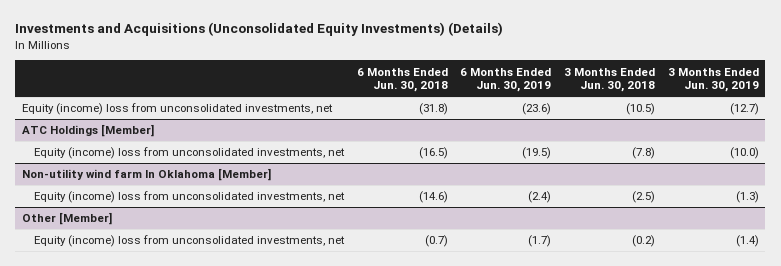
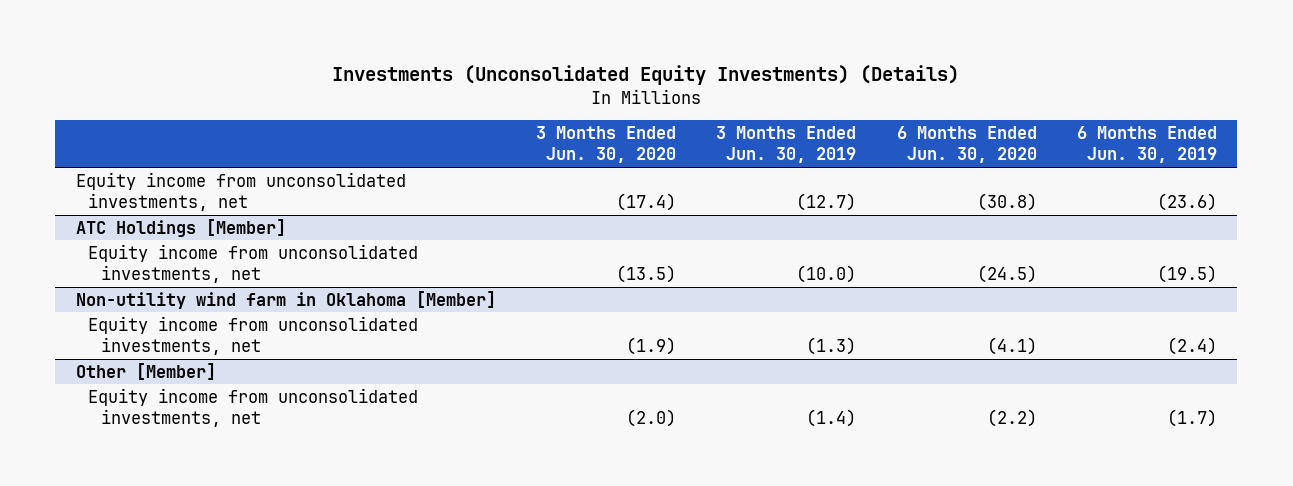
[15,22,504,37] Investments and Acquisitions (Unconsolidated Equity Investments) (Details) -> [332,65,960,86] Investments (Unconsolidated Equity Investments) (Details)
[356,67,448,93] 6 Months Ended Jun. 30, 2018 -> none
[564,67,656,93] 3 Months Ended Jun. 30, 2018 -> none
none -> [535,126,676,164] 3 Months Ended Jun. 30, 2020
none -> [896,126,1037,164] 6 Months Ended Jun. 30, 2020
[21,103,333,116] Equity (income) loss from unconsolidated investments, net -> [75,171,406,212] Equity income from unconsolidated investments, net
[33,147,345,160] Equity (income) loss from unconsolidated investments, net -> [88,243,419,284] Equity income from unconsolidated investments, net
[21,168,271,182] Non-utility wind farm In Oklahoma [Member] -> [75,290,496,309] Non-utility wind farm in Oklahoma [Member]
[33,191,345,204] Equity (income) loss from unconsolidated investments, net -> [88,315,419,356] Equity income from unconsolidated investments, net
[33,235,345,248] Equity (income) loss from unconsolidated investments, net -> [88,387,419,428] Equity income from unconsolidated investments, net

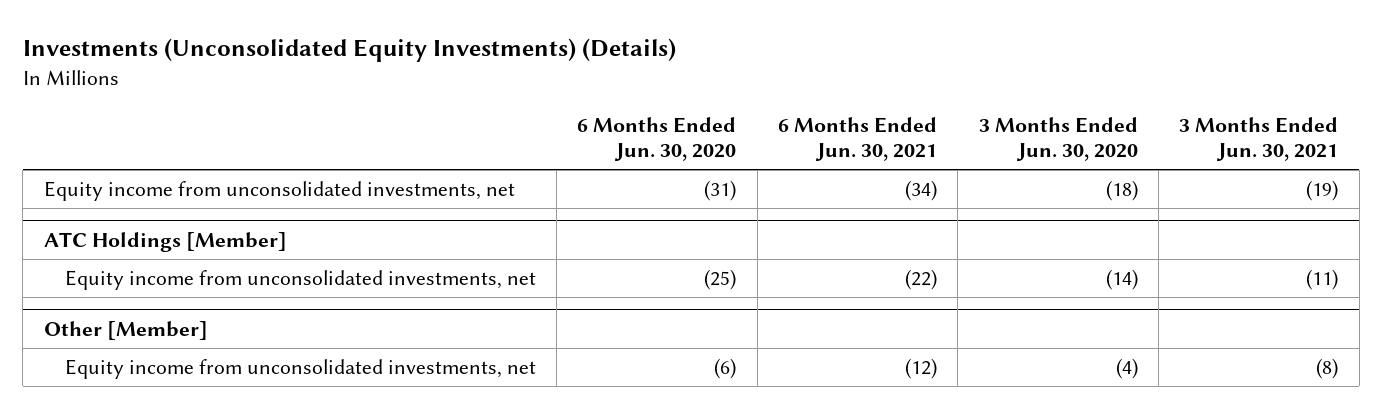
[716,126,857,164] 3 Months Ended Jun. 30, 2019 -> none
[1077,126,1218,164] 6 Months Ended Jun. 30, 2019 -> none
none -> [777,117,937,162] 6 Months Ended Jun. 30, 2021
none -> [1179,117,1339,162] 3 Months Ended Jun. 30, 2021
[615,193,676,212] (17.4) -> [1105,180,1138,202] (18)
[976,193,1037,212] (30.8) -> [704,180,737,202] (31)
[75,290,496,309] Non-utility wind farm in Oklahoma [Member] -> none
[88,315,419,356] Equity income from unconsolidated investments, net -> none
[615,265,676,284] (13.5) -> [1105,269,1138,291] (14)
[976,265,1037,284] (24.5) -> [704,269,737,291] (25)
[625,409,676,428] (2.0) -> [1115,358,1138,380] (4)
[986,409,1037,428] (2.2) -> [714,358,737,380] (6)

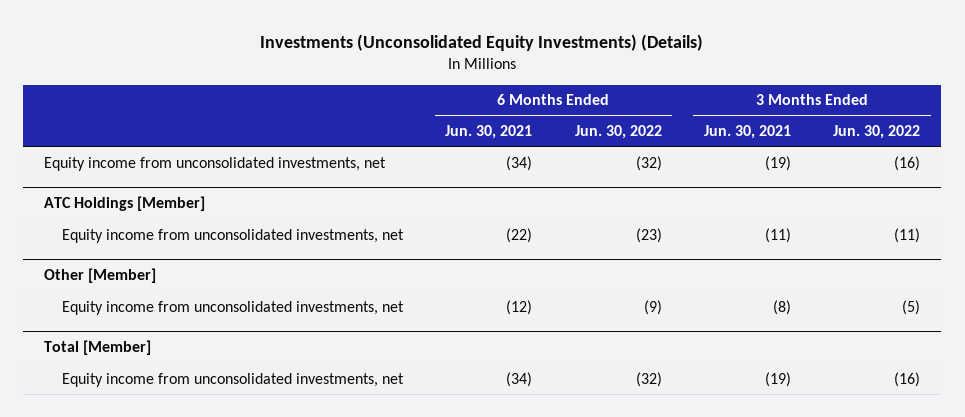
[577,117,737,162] 6 Months Ended Jun. 30, 2020 -> none
[978,117,1138,162] 3 Months Ended Jun. 30, 2020 -> none
none -> [574,125,662,140] Jun. 30, 2022
none -> [833,125,921,140] Jun. 30, 2022
none -> [44,340,152,356] Total [Member]
none -> [62,372,405,387] Equity income from unconsolidated investments, net

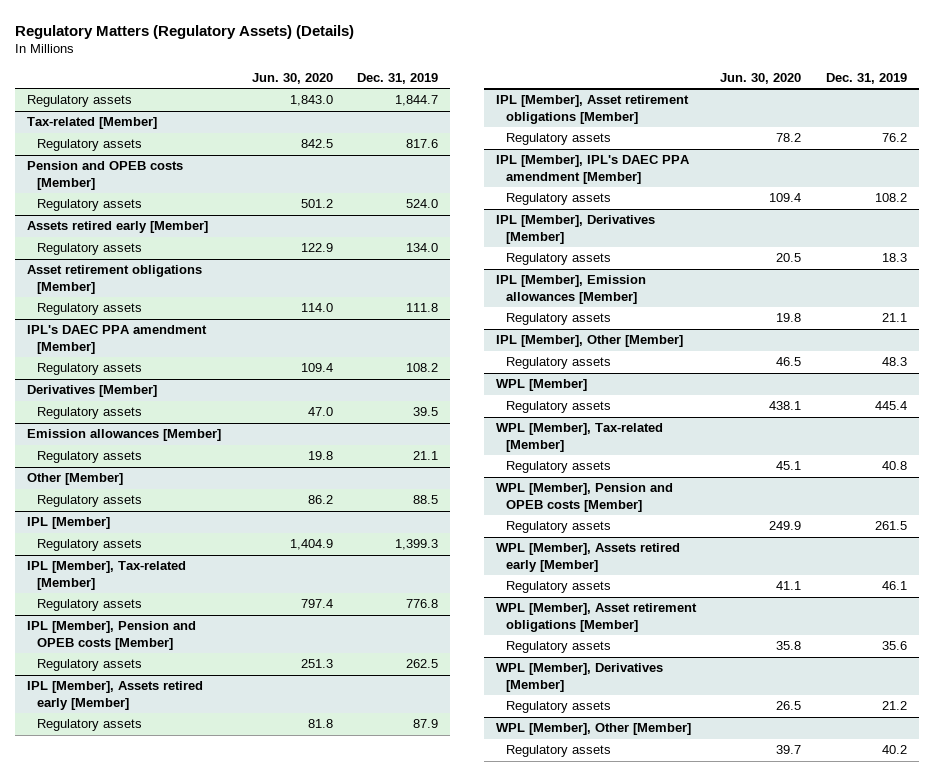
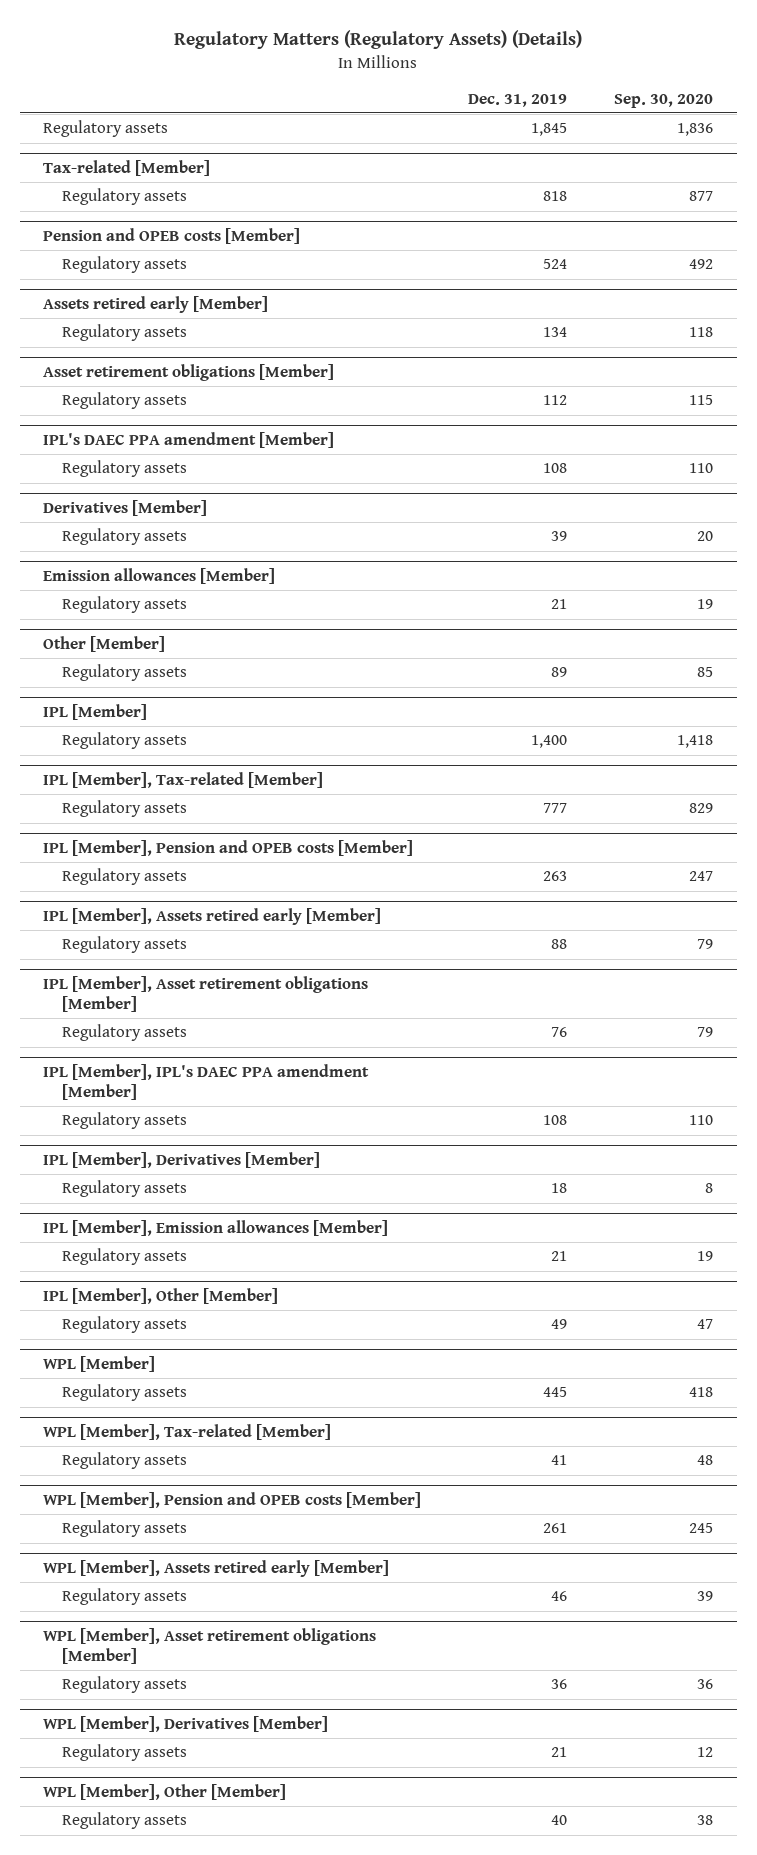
[251,73,333,85] Jun. 30, 2020 -> none
none -> [614,93,714,108] Sep. 30, 2020
[395,95,439,107] 1,844.7 -> [531,123,568,137] 1,845
[406,139,439,149] 817.6 -> [543,191,568,202] 818
[406,199,439,209] 524.0 -> [543,259,568,270] 524
[406,243,439,253] 134.0 -> [543,327,568,338] 134
[406,303,439,313] 111.8 -> [543,395,568,406] 112
[406,363,439,373] 108.2 -> [543,463,568,474] 108
[413,407,439,417] 39.5 -> [551,531,568,542] 39
[413,451,439,461] 21.1 -> [551,599,568,610] 21
[413,495,439,505] 88.5 -> [551,667,568,678] 89
[395,539,439,551] 1,399.3 -> [531,735,568,749] 1,400
[406,599,439,609] 776.8 -> [543,803,568,814] 777
[406,659,439,669] 262.5 -> [543,871,568,882] 263
[413,719,439,729] 87.9 -> [551,939,568,950] 88
[881,133,907,143] 76.2 -> [551,1027,568,1038] 76
[874,193,907,203] 108.2 -> [543,1115,568,1126] 108
[881,253,907,263] 18.3 -> [551,1183,568,1194] 18
[881,313,907,323] 21.1 -> [551,1251,568,1262] 21
[881,357,907,367] 48.3 -> [551,1319,568,1330] 49
[874,401,907,411] 445.4 -> [543,1387,568,1398] 445
[881,461,907,471] 40.8 -> [551,1455,568,1466] 41
[874,521,907,531] 261.5 -> [543,1523,568,1534] 261
[881,581,907,591] 46.1 -> [551,1591,568,1602] 46
[881,641,907,651] 35.6 -> [551,1679,568,1690] 36
[881,701,907,711] 21.2 -> [551,1747,568,1758] 21
[881,745,907,755] 40.2 -> [551,1815,568,1826] 40

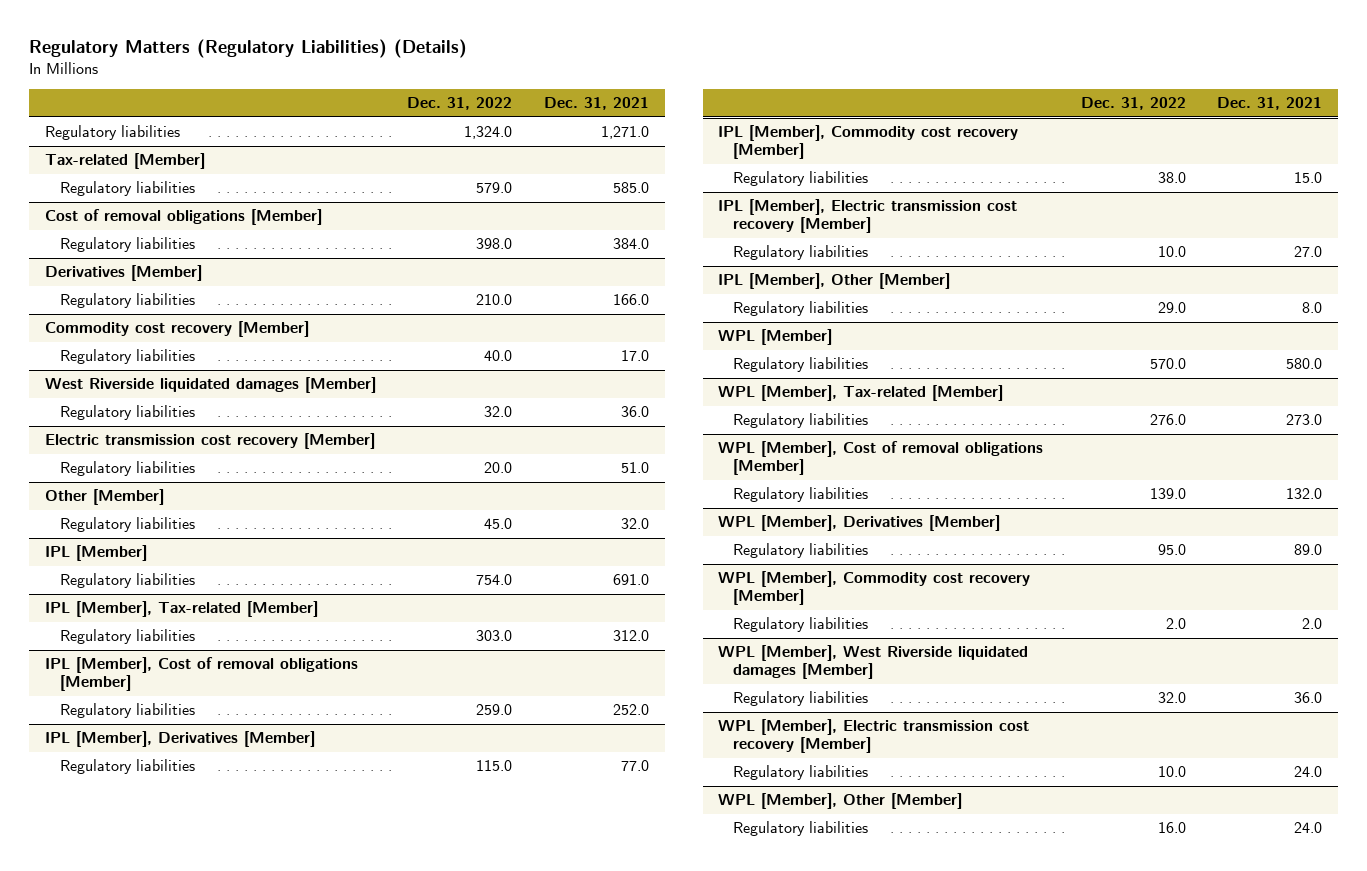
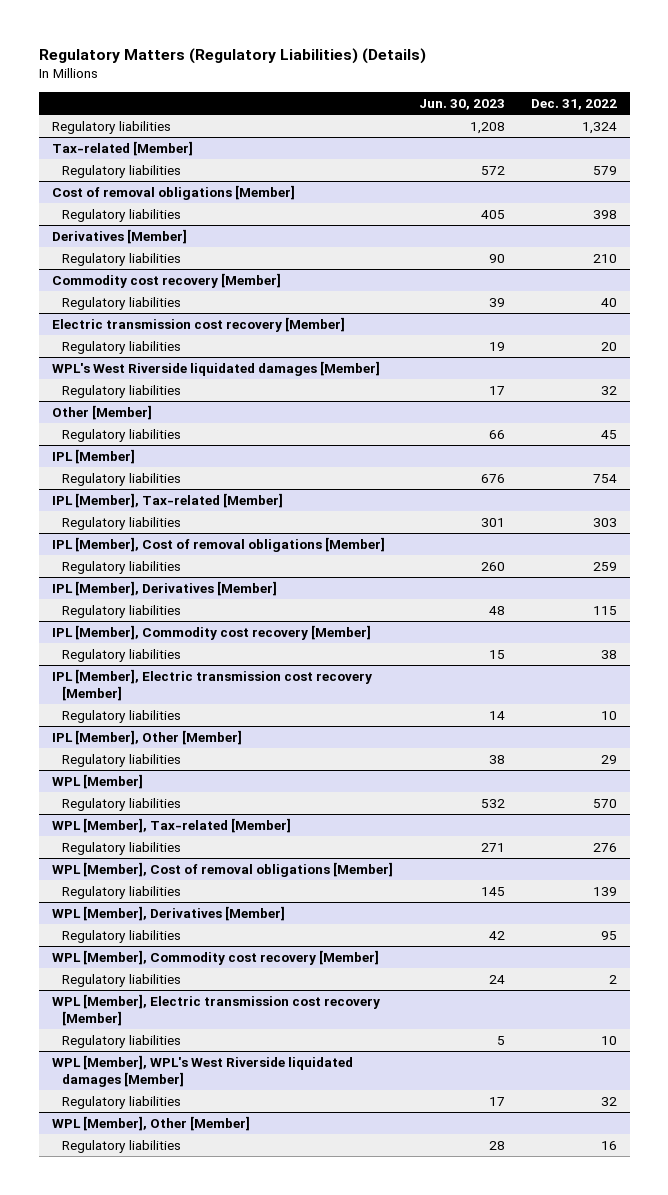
[543,97,649,111] Dec. 31, 2021 -> none
none -> [418,98,505,110] Jun. 30, 2023
[464,126,513,140] 1,324.0 -> [581,121,617,134] 1,324
[476,182,513,194] 579.0 -> [592,165,617,175] 579
[476,238,513,250] 398.0 -> [592,209,617,219] 398
[476,294,513,306] 210.0 -> [592,253,617,263] 210
[45,377,377,394] West Riverside liquidated damages [Member] -> none
[60,405,196,421] Regulatory liabilities -> none
[484,350,513,362] 40.0 -> [600,297,617,307] 40
[484,462,513,474] 20.0 -> [600,341,617,351] 20
none -> [51,360,380,376] WPL's West Riverside liquidated damages [Member]
none -> [62,384,182,398] Regulatory liabilities
[484,518,513,530] 45.0 -> [600,429,617,439] 45
[476,574,513,586] 754.0 -> [592,473,617,483] 754
[476,630,513,642] 303.0 -> [592,517,617,527] 303
[476,704,513,716] 259.0 -> [592,561,617,571] 259
[476,760,513,772] 115.0 -> [592,605,617,615] 115
[1157,172,1186,184] 38.0 -> [600,649,617,659] 38
[1157,246,1186,258] 10.0 -> [600,710,617,720] 10
[1157,302,1186,314] 29.0 -> [600,754,617,764] 29
[1149,358,1186,370] 570.0 -> [592,798,617,808] 570
[1149,414,1186,426] 276.0 -> [592,842,617,852] 276
[1149,488,1186,500] 139.0 -> [592,886,617,896] 139
[1157,544,1186,556] 95.0 -> [600,930,617,940] 95
[718,645,1029,680] WPL [Member], West Riverside liquidated damages [Member] -> none
[733,691,869,707] Regulatory liabilities -> none
[1165,618,1186,630] 2.0 -> [608,974,617,984] 2
[1157,766,1186,778] 10.0 -> [600,1035,617,1045] 10
none -> [51,1054,353,1087] WPL [Member], WPL's West Riverside liquidated damages [Member]
none -> [62,1095,182,1109] Regulatory liabilities
[1157,822,1186,834] 16.0 -> [600,1140,617,1150] 16

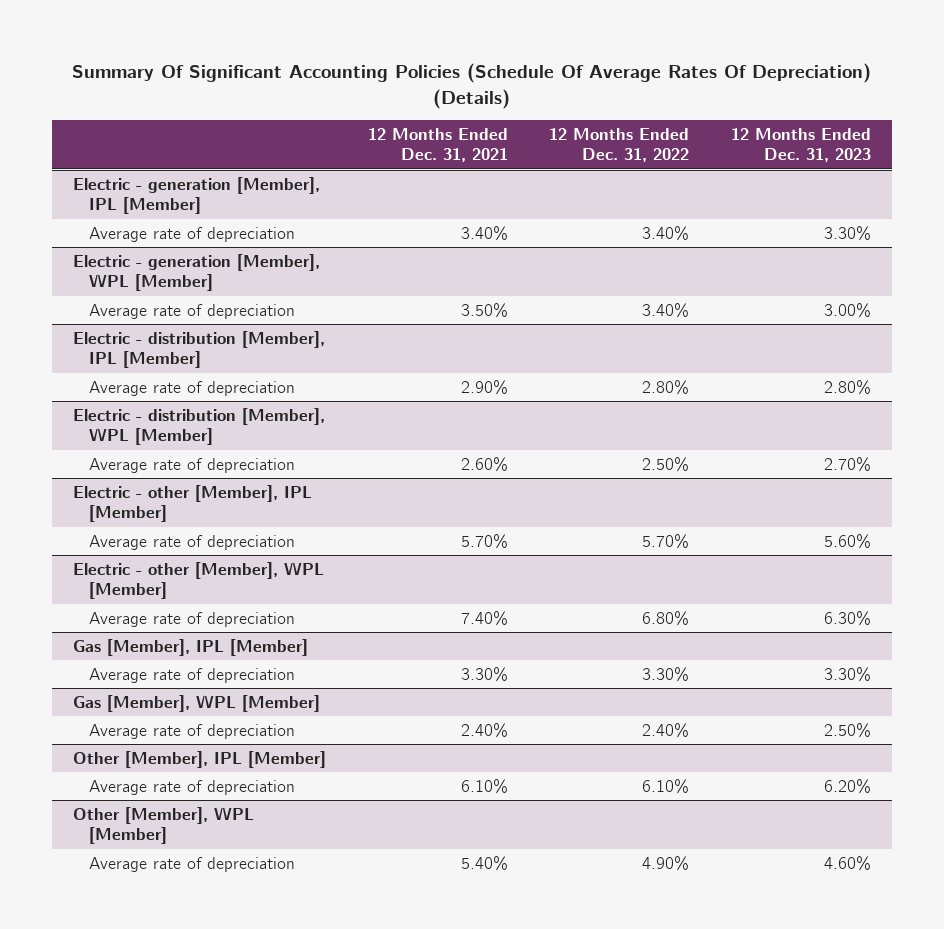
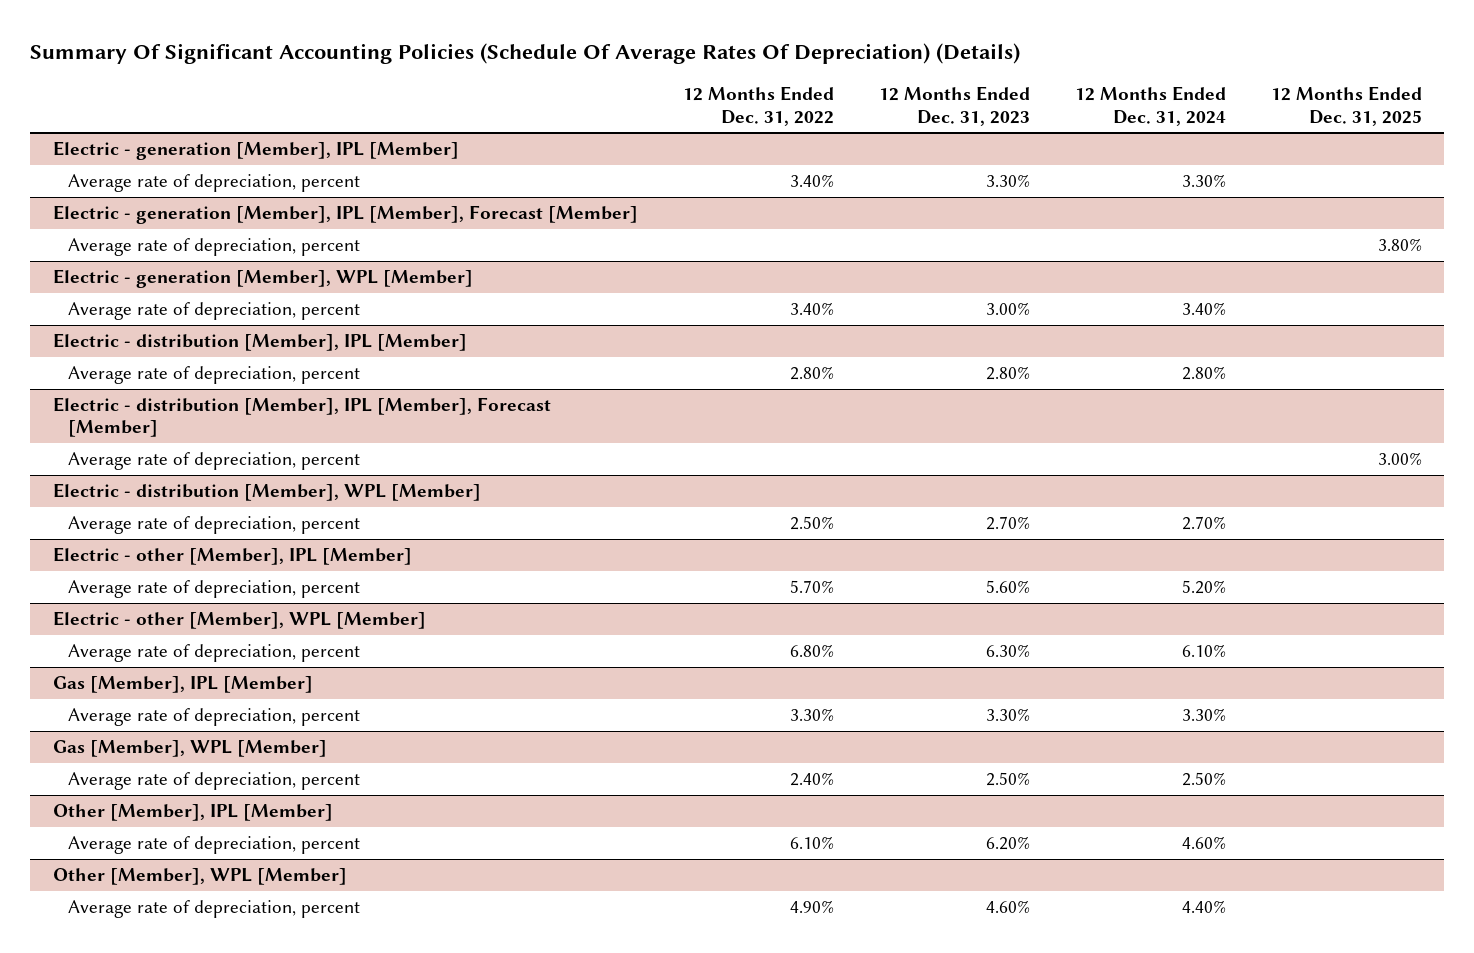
[367,128,508,163] 12 Months Ended Dec. 31, 2021 -> none
none -> [1074,86,1226,126] 12 Months Ended Dec. 31, 2024
none -> [1270,86,1422,126] 12 Months Ended Dec. 31, 2025
[88,226,295,242] Average rate of depreciation -> [67,174,360,193] Average rate of depreciation, percent
none -> [52,205,638,225] Electric - generation [Member], IPL [Member], Forecast [Member]
none -> [67,238,360,257] Average rate of depreciation, percent
[88,303,295,319] Average rate of depreciation -> [67,302,360,321] Average rate of depreciation, percent
[88,380,295,396] Average rate of depreciation -> [67,366,360,385] Average rate of depreciation, percent
none -> [52,397,551,438] Electric - distribution [Member], IPL [Member], Forecast [Member]
none -> [67,452,360,471] Average rate of depreciation, percent
[88,457,295,473] Average rate of depreciation -> [67,516,360,535] Average rate of depreciation, percent
[88,534,295,550] Average rate of depreciation -> [67,580,360,599] Average rate of depreciation, percent
[88,611,295,627] Average rate of depreciation -> [67,644,360,663] Average rate of depreciation, percent
[88,667,295,683] Average rate of depreciation -> [67,708,360,727] Average rate of depreciation, percent
[88,723,295,739] Average rate of depreciation -> [67,772,360,791] Average rate of depreciation, percent
[88,779,295,795] Average rate of depreciation -> [67,836,360,855] Average rate of depreciation, percent
[88,856,295,872] Average rate of depreciation -> [67,900,360,919] Average rate of depreciation, percent

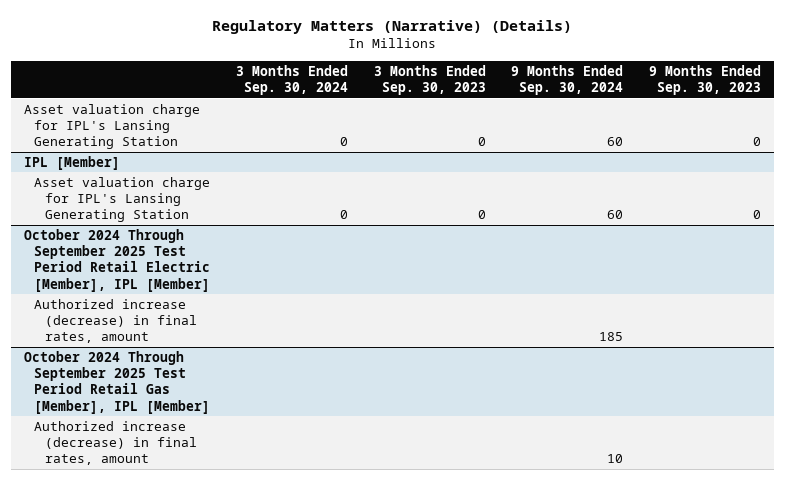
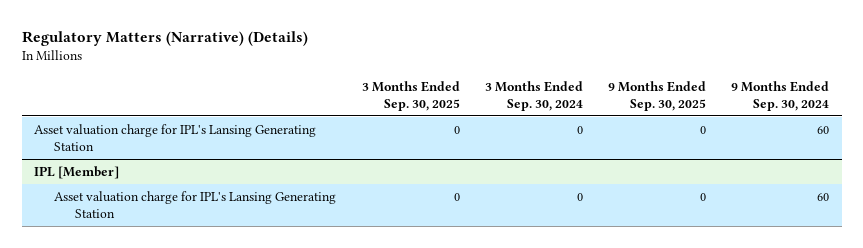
[373,65,486,96] 3 Months Ended Sep. 30, 2023 -> none
[648,65,761,96] 9 Months Ended Sep. 30, 2023 -> none
none -> [361,80,460,111] 3 Months Ended Sep. 30, 2025
none -> [607,80,706,111] 9 Months Ended Sep. 30, 2025
[23,228,211,292] October 2024 Through September 2025 Test Period Retail Electric [Member], IPL [Member] -> none
[34,298,197,344] Authorized increase (decrease) in final rates, amount -> none
[23,350,211,414] October 2024 Through September 2025 Test Period Retail Gas [Member], IPL [Member] -> none
[34,420,197,466] Authorized increase (decrease) in final rates, amount -> none

